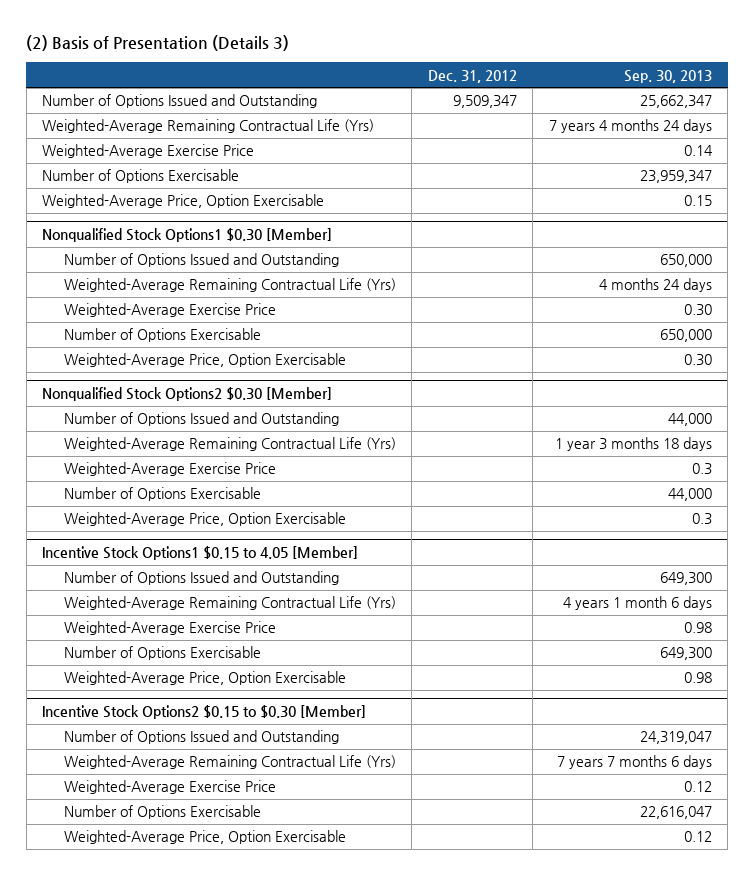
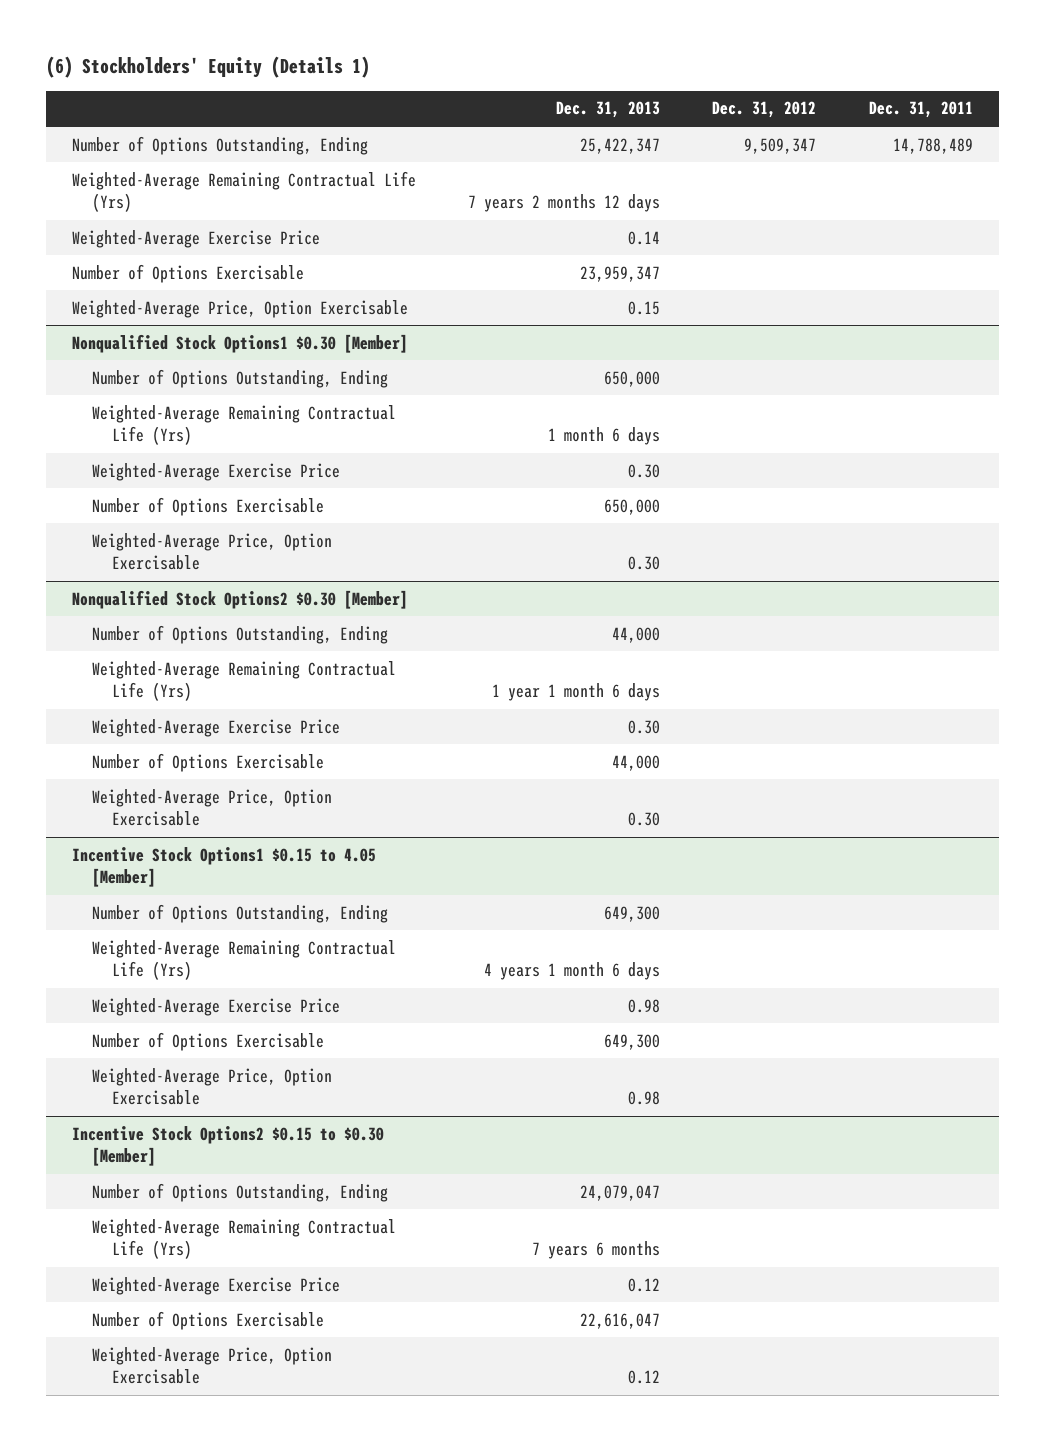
[26,35,290,52] (2) Basis of Presentation (Details 3) -> [46,56,371,79] (6) Stockholders' Equity (Details 1)
[623,69,712,83] Sep. 30, 2013 -> none
none -> [556,101,661,119] Dec. 31, 2013
none -> [868,101,973,119] Dec. 31, 2011
[42,94,318,109] Number of Options Issued and Outstanding -> [72,135,369,155] Number of Options Outstanding, Ending
[63,253,339,268] Number of Options Issued and Outstanding -> [92,368,389,388] Number of Options Outstanding, Ending
[63,412,339,427] Number of Options Issued and Outstanding -> [92,624,389,644] Number of Options Outstanding, Ending
[63,571,339,586] Number of Options Issued and Outstanding -> [92,903,389,923] Number of Options Outstanding, Ending
[63,730,339,745] Number of Options Issued and Outstanding -> [92,1182,389,1202] Number of Options Outstanding, Ending

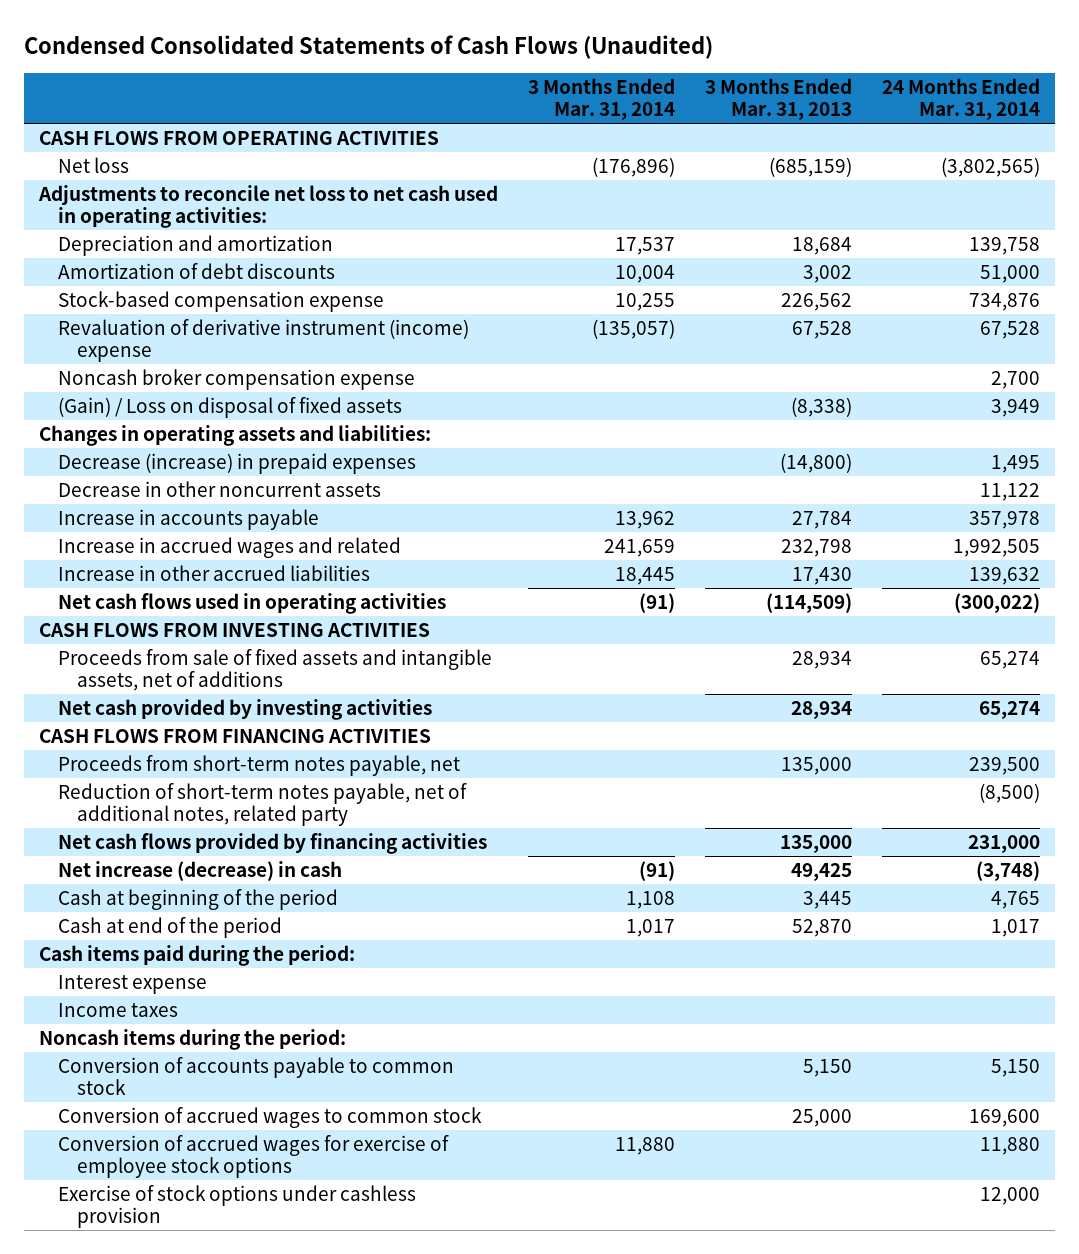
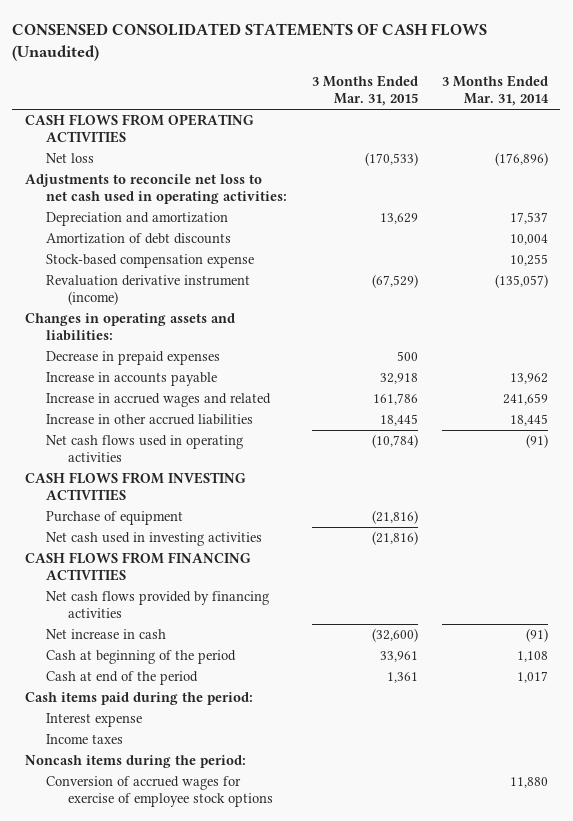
[23,34,713,59] Condensed Consolidated Statements of Cash Flows (Unaudited) -> [12,22,488,61] CONSENSED CONSOLIDATED STATEMENTS OF CASH FLOWS (Unaudited)
[704,77,852,121] 3 Months Ended Mar. 31, 2013 -> none
[881,77,1040,121] 24 Months Ended Mar. 31, 2014 -> none
none -> [311,75,418,107] 3 Months Ended Mar. 31, 2015
[58,368,416,390] Noncash broker compensation expense -> none
[58,396,403,418] (Gain) / Loss on disposal of fixed assets -> none
[58,318,470,363] Revaluation of derivative instrument (income) expense -> [46,275,251,306] Revaluation derivative instrument (income)
[58,480,382,497] Decrease in other noncurrent assets -> none
[58,452,417,474] Decrease (increase) in prepaid expenses -> [46,351,221,366] Decrease in prepaid expenses
[58,648,493,692] Proceeds from sale of fixed assets and intangible assets, net of additions -> none
none -> [46,511,184,526] Purchase of equipment
[58,698,433,720] Net cash provided by investing activities -> [46,532,263,547] Net cash used in investing activities
[58,754,461,776] Proceeds from short-term notes payable, net -> none
[58,782,468,827] Reduction of short-term notes payable, net of additional notes, related party -> none
[58,860,343,881] Net increase (decrease) in cash -> [46,629,167,640] Net increase in cash
[58,1056,455,1096] Conversion of accounts payable to common stock -> none
[58,1106,483,1128] Conversion of accrued wages to common stock -> none
[58,1184,417,1229] Exercise of stock options under cashless provision -> none

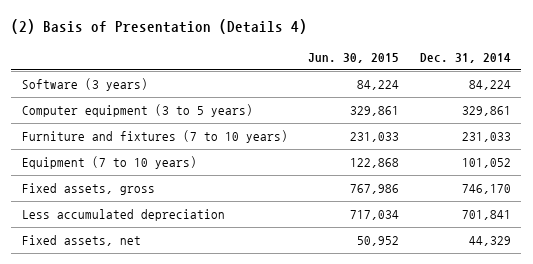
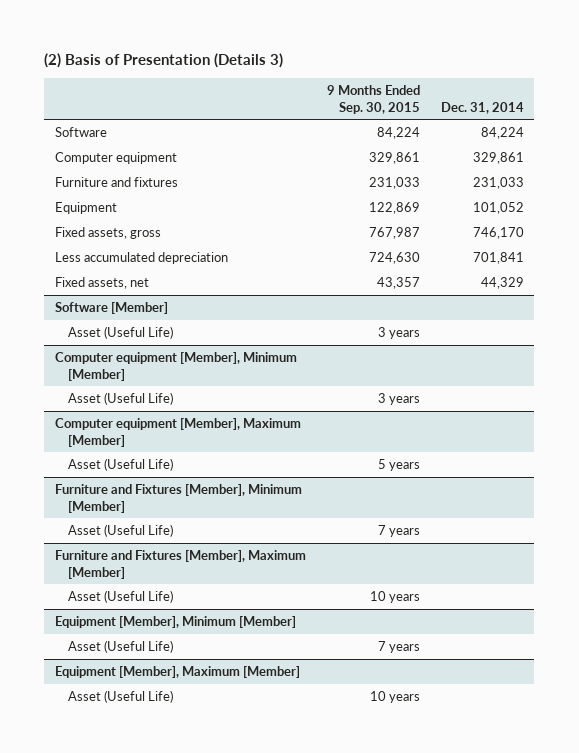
[11,18,308,34] (2) Basis of Presentation (Details 4) -> [44,52,284,68] (2) Basis of Presentation (Details 3)
[308,52,400,63] Jun. 30, 2015 -> none
none -> [326,85,420,114] 9 Months Ended Sep. 30, 2015
[21,78,148,92] Software (3 years) -> [54,127,107,138] Software
[21,104,253,118] Computer equipment (3 to 5 years) -> [54,152,177,165] Computer equipment
[21,130,288,144] Furniture and fixtures (7 to 10 years) -> [54,177,178,188] Furniture and fixtures
[21,156,197,170] Equipment (7 to 10 years) -> [54,202,117,215] Equipment
none -> [54,302,168,315] Software [Member]
none -> [68,326,174,340] Asset (Useful Life)
none -> [54,352,297,381] Computer equipment [Member], Minimum [Member]
none -> [68,392,174,406] Asset (Useful Life)
none -> [54,418,301,447] Computer equipment [Member], Maximum [Member]
none -> [68,458,174,472] Asset (Useful Life)
none -> [54,484,302,513] Furniture and Fixtures [Member], Minimum [Member]
none -> [68,524,174,538] Asset (Useful Life)
none -> [54,550,306,579] Furniture and Fixtures [Member], Maximum [Member]
none -> [68,590,174,604] Asset (Useful Life)
none -> [54,616,296,629] Equipment [Member], Minimum [Member]
none -> [68,640,174,654] Asset (Useful Life)
none -> [54,666,300,679] Equipment [Member], Maximum [Member]
none -> [68,690,174,704] Asset (Useful Life)

